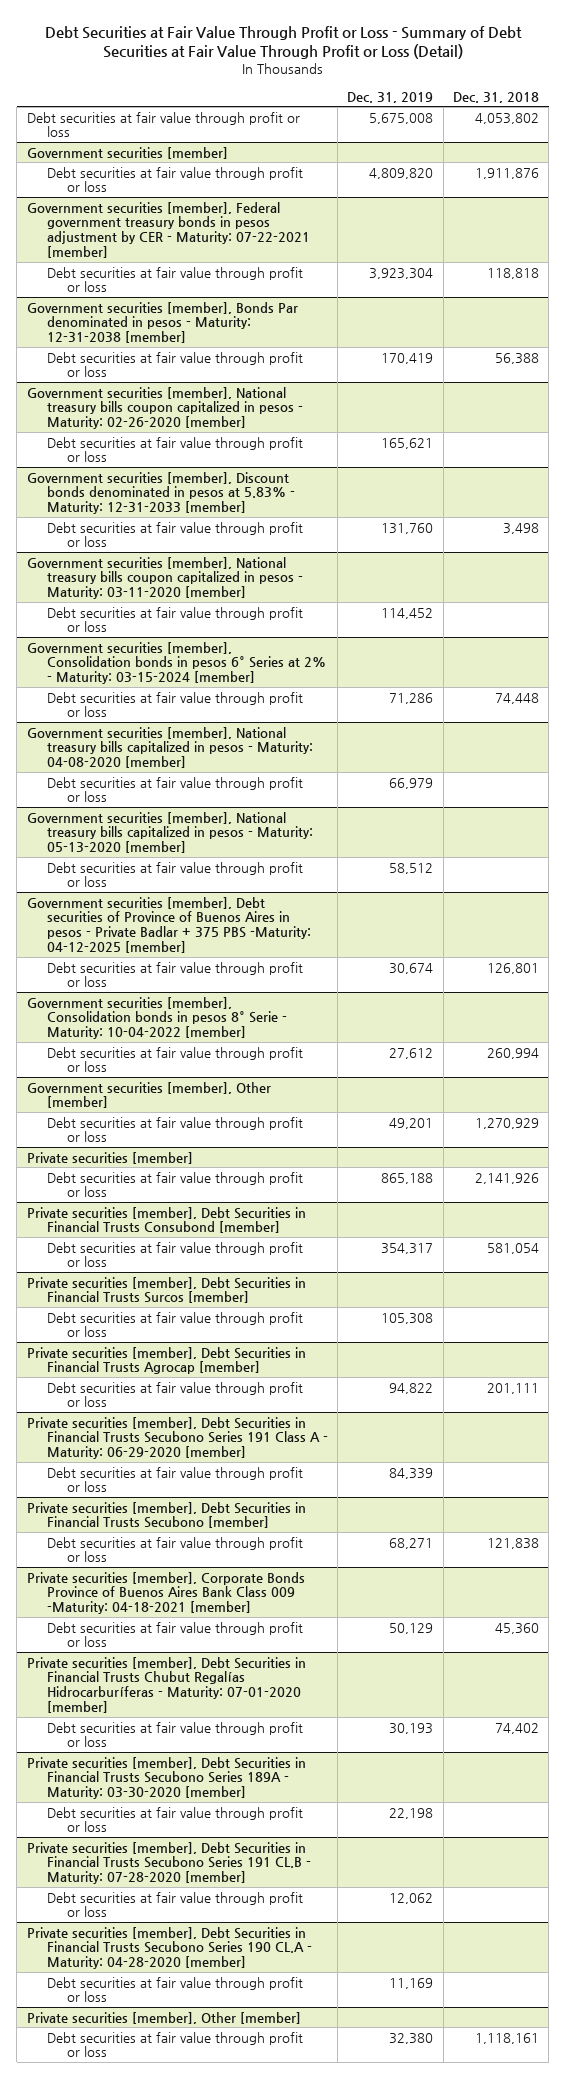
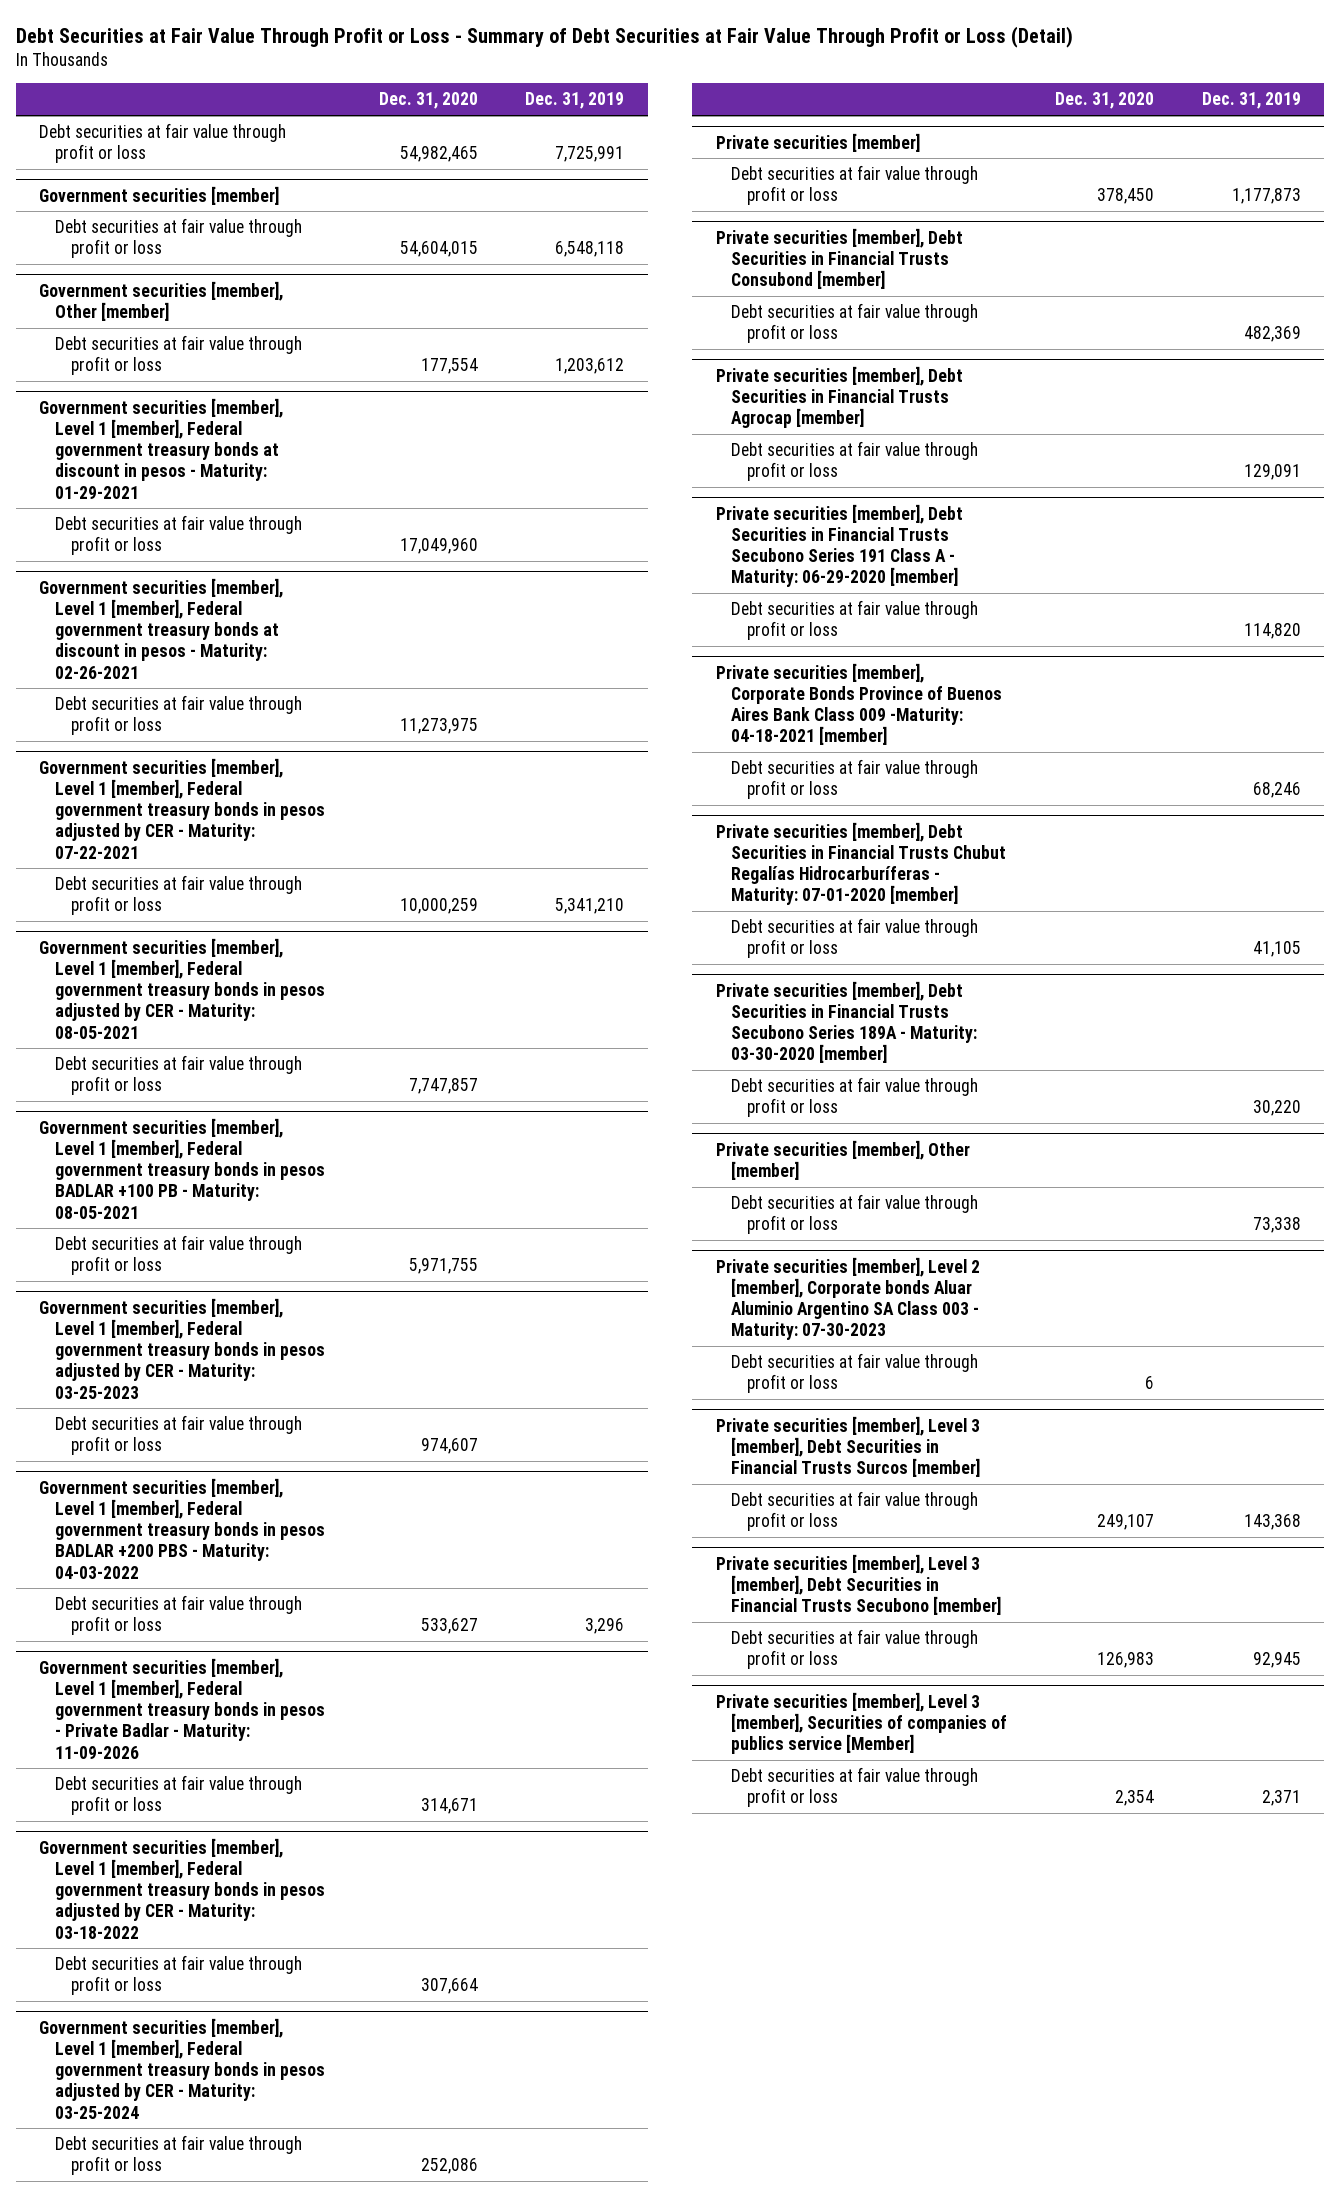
[452,91,539,103] Dec. 31, 2018 -> none
none -> [378,92,478,110] Dec. 31, 2020
[369,112,434,124] 5,675,008 -> [555,146,625,163] 7,725,991
[26,201,310,259] Government securities [member], Federal government treasury bonds in pesos adjustment by CER - Maturity: 07-22-2021 [member] -> none
[46,266,303,293] Debt securities at fair value through profit or loss -> none
[26,301,298,344] Government securities [member], Bonds Par denominated in pesos - Maturity: 12-31-2038 [member] -> none
[46,351,303,378] Debt securities at fair value through profit or loss -> none
[26,386,303,430] Government securities [member], National treasury bills coupon capitalized in pesos - Maturity: 02-26-2020 [member] -> none
[46,436,303,463] Debt securities at fair value through profit or loss -> none
[26,471,295,515] Government securities [member], Discount bonds denominated in pesos at 5.83% - Maturity: 12-31-2033 [member] -> none
[46,521,303,548] Debt securities at fair value through profit or loss -> none
[26,556,303,600] Government securities [member], National treasury bills coupon capitalized in pesos - Maturity: 03-11-2020 [member] -> none
[46,606,303,633] Debt securities at fair value through profit or loss -> none
[26,641,326,685] Government securities [member], Consolidation bonds in pesos 6° Series at 2% - Maturity: 03-15-2024 [member] -> none
[46,691,303,718] Debt securities at fair value through profit or loss -> none
[26,726,313,769] Government securities [member], National treasury bills capitalized in pesos - Maturity: 04-08-2020 [member] -> none
[46,776,303,803] Debt securities at fair value through profit or loss -> none
[26,811,313,854] Government securities [member], National treasury bills capitalized in pesos - Maturity: 05-13-2020 [member] -> none
[46,861,303,888] Debt securities at fair value through profit or loss -> none
[26,896,311,954] Government securities [member], Debt securities of Province of Buenos Aires in pesos - Private Badlar + 375 PBS -Maturity: 04-12-2025 [member] -> none
[46,961,303,988] Debt securities at fair value through profit or loss -> none
[26,996,287,1040] Government securities [member], Consolidation bonds in pesos 8° Serie - Maturity: 10-04-2022 [member] -> none
[46,1046,303,1073] Debt securities at fair value through profit or loss -> none
[369,167,434,179] 4,809,820 -> [555,241,625,258] 6,548,118
[389,1117,434,1129] 49,201 -> [555,358,625,375] 1,203,612
none -> [39,397,284,499] Government securities [member], Level 1 [member], Federal government treasury bonds at discount in pesos - Maturity: 01-29-2021
none -> [55,515,303,556] Debt securities at fair value through profit or loss
none -> [39,577,284,679] Government securities [member], Level 1 [member], Federal government treasury bonds at discount in pesos - Maturity: 02-26-2021
none -> [55,695,303,736] Debt securities at fair value through profit or loss
none -> [39,757,326,859] Government securities [member], Level 1 [member], Federal government treasury bonds in pesos adjusted by CER - Maturity: 07-22-2021
none -> [55,875,303,916] Debt securities at fair value through profit or loss
none -> [39,937,326,1039] Government securities [member], Level 1 [member], Federal government treasury bonds in pesos adjusted by CER - Maturity: 08-05-2021
none -> [55,1055,303,1096] Debt securities at fair value through profit or loss
none -> [39,1117,326,1219] Government securities [member], Level 1 [member], Federal government treasury bonds in pesos BADLAR +100 PB - Maturity: 08-05-2021
none -> [55,1235,303,1276] Debt securities at fair value through profit or loss
none -> [39,1297,326,1399] Government securities [member], Level 1 [member], Federal government treasury bonds in pesos adjusted by CER - Maturity: 03-25-2023
none -> [55,1415,303,1456] Debt securities at fair value through profit or loss
none -> [39,1477,326,1579] Government securities [member], Level 1 [member], Federal government treasury bonds in pesos BADLAR +200 PBS - Maturity: 04-03-2022
none -> [55,1595,303,1636] Debt securities at fair value through profit or loss
none -> [39,1657,326,1759] Government securities [member], Level 1 [member], Federal government treasury bonds in pesos - Private Badlar - Maturity: 11-09-2026
none -> [55,1775,303,1816] Debt securities at fair value through profit or loss
none -> [39,1837,326,1939] Government securities [member], Level 1 [member], Federal government treasury bonds in pesos adjusted by CER - Maturity: 03-18-2022
none -> [55,1955,303,1996] Debt securities at fair value through profit or loss
none -> [39,2017,326,2119] Government securities [member], Level 1 [member], Federal government treasury bonds in pesos adjusted by CER - Maturity: 03-25-2024
none -> [55,2135,303,2176] Debt securities at fair value through profit or loss
[381,1172,434,1184] 865,188 -> [1231,188,1301,205] 1,177,873
[26,1276,306,1304] Private securities [member], Debt Securities in Financial Trusts Surcos [member] -> none
[46,1311,303,1338] Debt securities at fair value through profit or loss -> none
[381,1242,434,1254] 354,317 -> [1243,326,1301,343] 482,369
[389,1382,434,1394] 94,822 -> [1243,464,1301,481] 129,091
[26,1501,306,1529] Private securities [member], Debt Securities in Financial Trusts Secubono [member] -> none
[46,1536,303,1563] Debt securities at fair value through profit or loss -> none
[389,1467,434,1479] 84,339 -> [1243,623,1301,640] 114,820
[389,1622,434,1634] 50,129 -> [1252,782,1301,799] 68,246
[389,1722,434,1734] 30,193 -> [1252,941,1301,958] 41,105
[26,1841,311,1885] Private securities [member], Debt Securities in Financial Trusts Secubono Series 191 CL.B - Maturity: 07-28-2020 [member] -> none
[46,1891,303,1918] Debt securities at fair value through profit or loss -> none
[26,1926,312,1970] Private securities [member], Debt Securities in Financial Trusts Secubono Series 190 CL.A - Maturity: 04-28-2020 [member] -> none
[46,1976,303,2003] Debt securities at fair value through profit or loss -> none
[389,1807,434,1819] 22,198 -> [1252,1100,1301,1117] 30,220
[389,2032,434,2044] 32,380 -> [1252,1217,1301,1234] 73,338
none -> [715,1256,980,1341] Private securities [member], Level 2 [member], Corporate bonds Aluar Aluminio Argentino SA Class 003 - Maturity: 07-30-2023
none -> [731,1353,979,1394] Debt securities at fair value through profit or loss
none -> [715,1415,981,1478] Private securities [member], Level 3 [member], Debt Securities in Financial Trusts Surcos [member]
none -> [731,1491,979,1532] Debt securities at fair value through profit or loss
none -> [715,1553,1002,1616] Private securities [member], Level 3 [member], Debt Securities in Financial Trusts Secubono [member]
none -> [731,1629,979,1670] Debt securities at fair value through profit or loss
none -> [715,1691,1008,1755] Private securities [member], Level 3 [member], Securities of companies of publics service [Member]
none -> [731,1767,979,1808] Debt securities at fair value through profit or loss

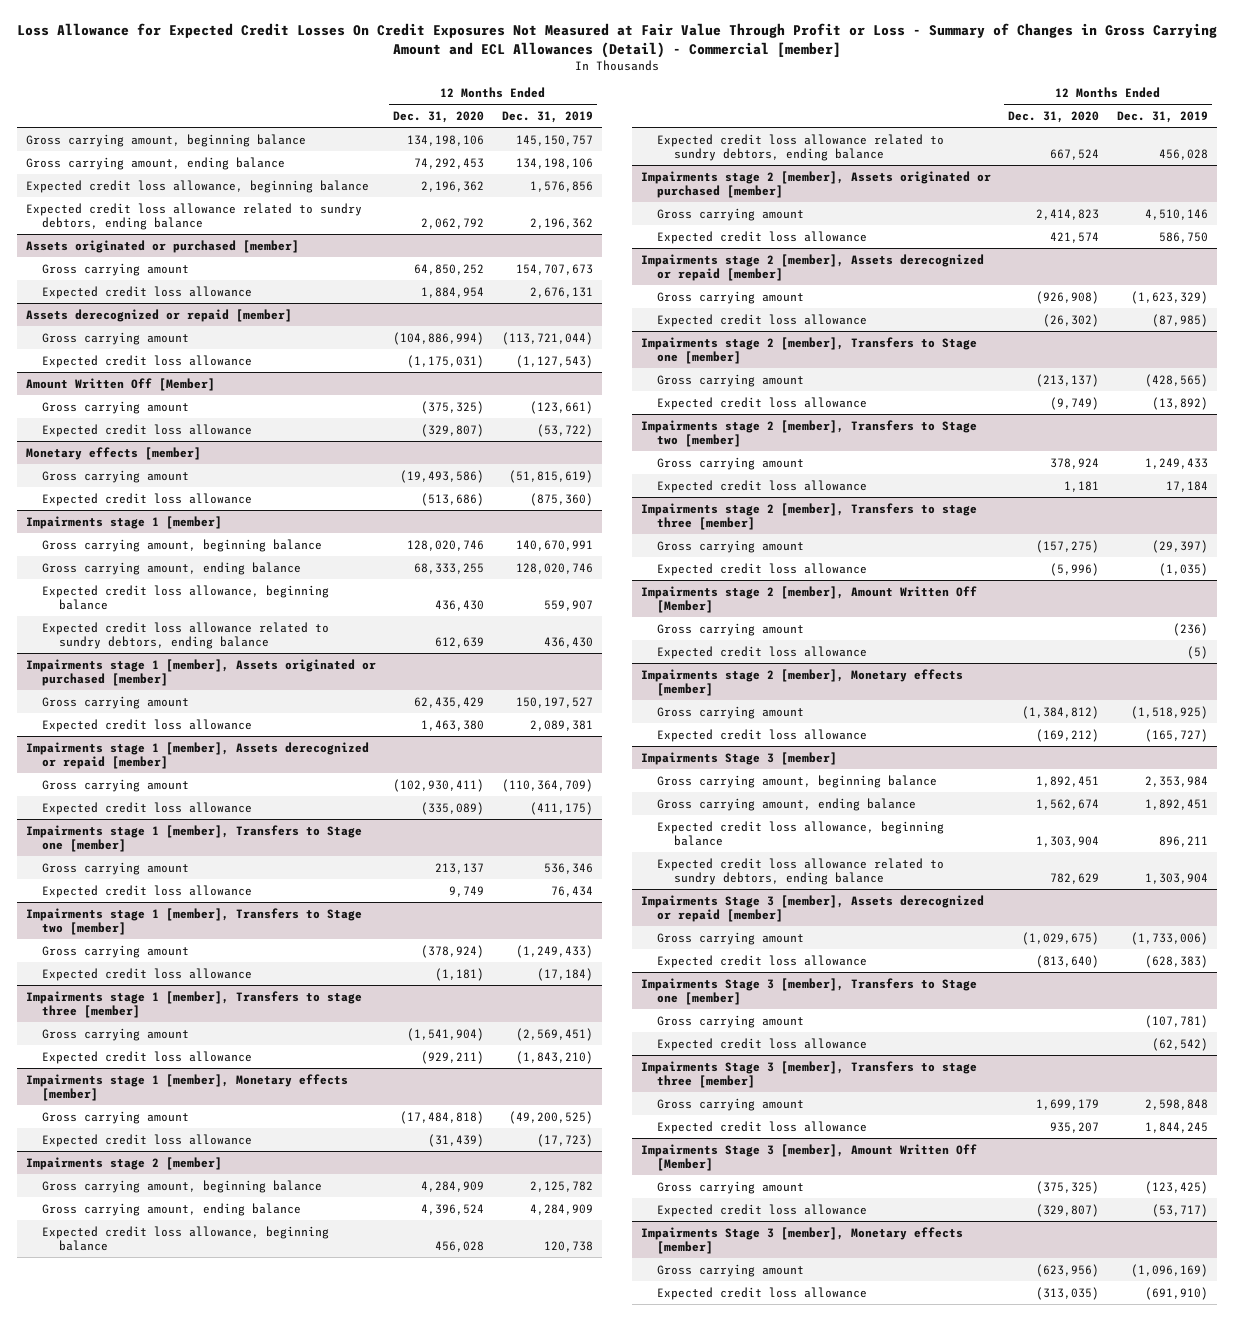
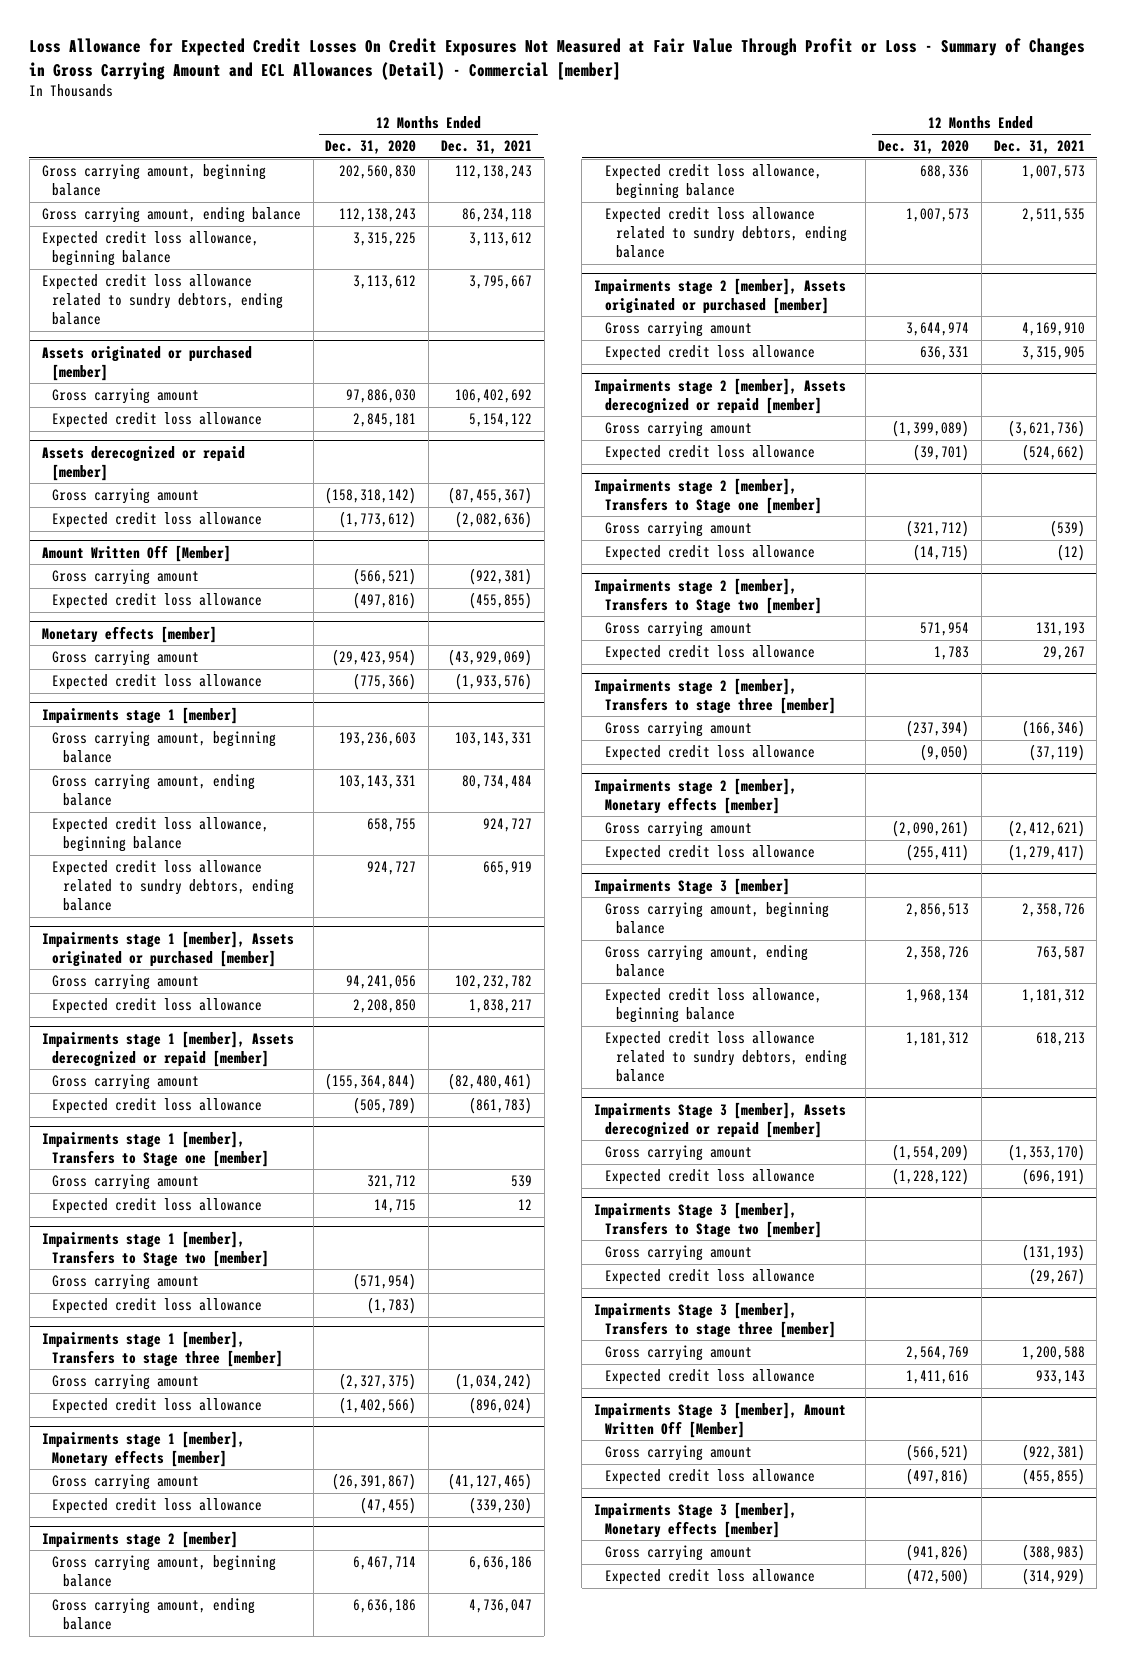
[501,111,593,124] Dec. 31, 2019 -> none
none -> [441,140,533,155] Dec. 31, 2021
[407,134,485,146] 134,198,106 -> [339,165,417,180] 202,560,830
[414,157,485,169] 74,292,453 -> [339,208,417,223] 112,138,243
[421,180,485,192] 2,196,362 -> [353,232,417,247] 3,315,225
[421,218,485,230] 2,062,792 -> [353,275,417,290] 3,113,612
[414,263,485,275] 64,850,252 -> [346,389,417,404] 97,886,030
[421,286,485,298] 1,884,954 -> [353,413,417,428] 2,845,181
[393,331,485,345] (104,886,994) -> [325,487,417,505] (158,318,142)
[407,354,485,368] (1,175,031) -> [339,511,417,529] (1,773,612)
[421,400,485,414] (375,325) -> [353,568,417,586] (566,521)
[421,423,485,437] (329,807) -> [353,592,417,610] (497,816)
[400,469,485,483] (19,493,586) -> [332,649,417,667] (29,423,954)
[421,492,485,506] (513,686) -> [353,673,417,691] (775,366)
[407,539,485,551] 128,020,746 -> [339,732,417,747] 193,236,603
[414,562,485,574] 68,333,255 -> [339,775,417,790] 103,143,331
[435,600,485,612] 436,430 -> [367,818,417,833] 658,755
[435,637,485,649] 612,639 -> [367,861,417,876] 924,727
[414,696,485,708] 62,435,429 -> [346,975,417,990] 94,241,056
[421,719,485,731] 1,463,380 -> [353,999,417,1014] 2,208,850
[393,778,485,792] (102,930,411) -> [325,1073,417,1091] (155,364,844)
[421,801,485,815] (335,089) -> [353,1097,417,1115] (505,789)
[435,862,485,874] 213,137 -> [367,1175,417,1190] 321,712
[449,885,485,897] 9,749 -> [374,1199,417,1214] 14,715
[421,944,485,958] (378,924) -> [353,1273,417,1291] (571,954)
[435,967,485,981] (1,181) -> [367,1297,417,1315] (1,783)
[407,1027,485,1041] (1,541,904) -> [339,1373,417,1391] (2,327,375)
[421,1050,485,1064] (929,211) -> [339,1397,417,1415] (1,402,566)
[400,1110,485,1124] (17,484,818) -> [332,1473,417,1491] (26,391,867)
[428,1133,485,1147] (31,439) -> [360,1497,417,1515] (47,455)
[421,1180,485,1192] 4,284,909 -> [353,1556,417,1571] 6,467,714
[421,1203,485,1215] 4,396,524 -> [353,1599,417,1614] 6,636,186
[435,1241,485,1253] 456,028 -> [919,165,969,180] 688,336
[1050,149,1100,161] 667,524 -> [905,208,969,223] 1,007,573
[1036,208,1100,220] 2,414,823 -> [905,322,969,337] 3,644,974
[1050,231,1100,243] 421,574 -> [919,346,969,361] 636,331
[1036,290,1100,304] (926,908) -> [891,420,969,438] (1,399,089)
[1043,313,1100,327] (26,302) -> [912,444,969,462] (39,701)
[1036,373,1100,387] (213,137) -> [905,520,969,538] (321,712)
[1050,396,1100,410] (9,749) -> [912,544,969,562] (14,715)
[1050,457,1100,469] 378,924 -> [919,622,969,637] 571,954
[1064,480,1100,492] 1,181 -> [933,646,969,661] 1,783
[640,585,977,614] Impairments stage 2 [member], Amount Written Off [Member] -> none
[657,622,805,636] Gross carrying amount -> none
[657,645,868,659] Expected credit loss allowance -> none
[1036,539,1100,553] (157,275) -> [905,720,969,738] (237,394)
[1050,562,1100,576] (5,996) -> [919,744,969,762] (9,050)
[1022,705,1100,719] (1,384,812) -> [891,820,969,838] (2,090,261)
[1036,728,1100,742] (169,212) -> [905,844,969,862] (255,411)
[1036,775,1100,787] 1,892,451 -> [905,903,969,918] 2,856,513
[1036,798,1100,810] 1,562,674 -> [905,946,969,961] 2,358,726
[1036,836,1100,848] 1,303,904 -> [905,989,969,1004] 1,968,134
[1050,873,1100,885] 782,629 -> [905,1032,969,1047] 1,181,312
[1022,931,1100,945] (1,029,675) -> [891,1144,969,1162] (1,554,209)
[1036,954,1100,968] (813,640) -> [891,1168,969,1186] (1,228,122)
[640,977,977,1006] Impairments Stage 3 [member], Transfers to Stage one [member] -> [594,1201,822,1238] Impairments Stage 3 [member], Transfers to Stage two [member]
[1036,1098,1100,1110] 1,699,179 -> [905,1346,969,1361] 2,564,769
[1050,1121,1100,1133] 935,207 -> [905,1370,969,1385] 1,411,616
[1036,1180,1100,1194] (375,325) -> [905,1444,969,1462] (566,521)
[1036,1203,1100,1217] (329,807) -> [905,1468,969,1486] (497,816)
[1036,1263,1100,1277] (623,956) -> [905,1544,969,1562] (941,826)
[1036,1286,1100,1300] (313,035) -> [905,1568,969,1586] (472,500)

